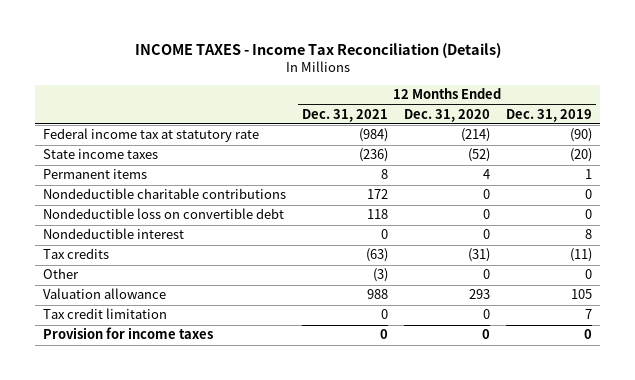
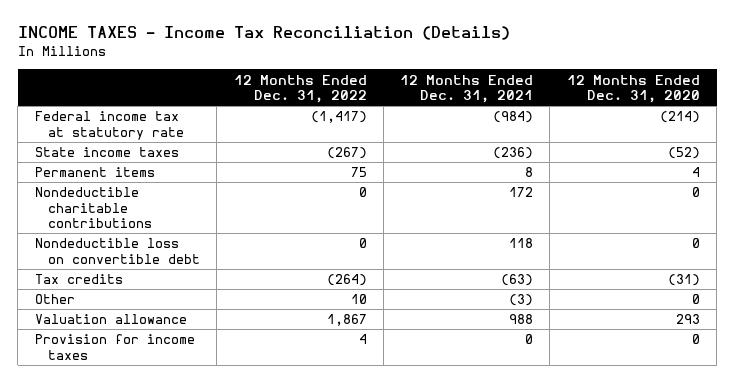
[506,108,593,122] Dec. 31, 2019 -> none
none -> [233,74,367,104] 12 Months Ended Dec. 31, 2022
[43,228,185,240] Nondeductible interest -> none
[43,308,168,320] Tax credit limitation -> none

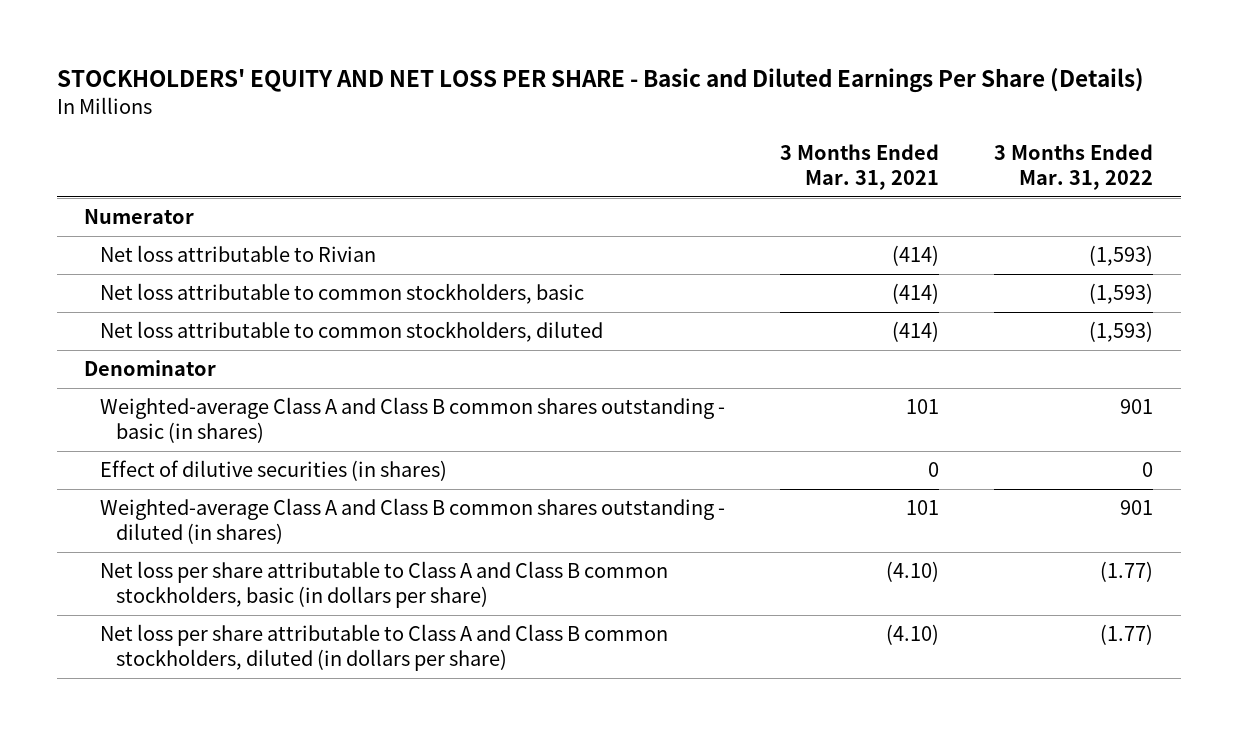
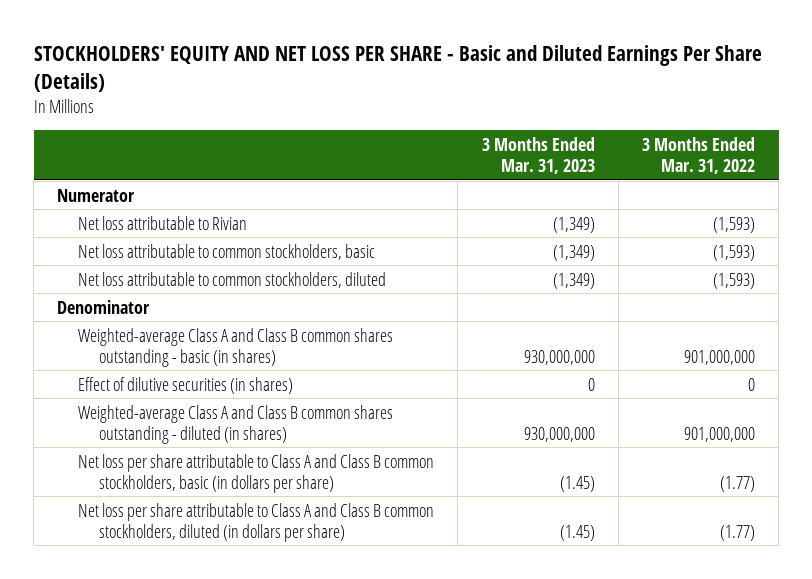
[780,144,940,190] 3 Months Ended Mar. 31, 2021 -> none
none -> [481,136,595,174] 3 Months Ended Mar. 31, 2023
[1120,399,1154,415] 901 -> [683,349,755,365] 901,000,000
[1120,500,1154,516] 901 -> [683,426,755,442] 901,000,000

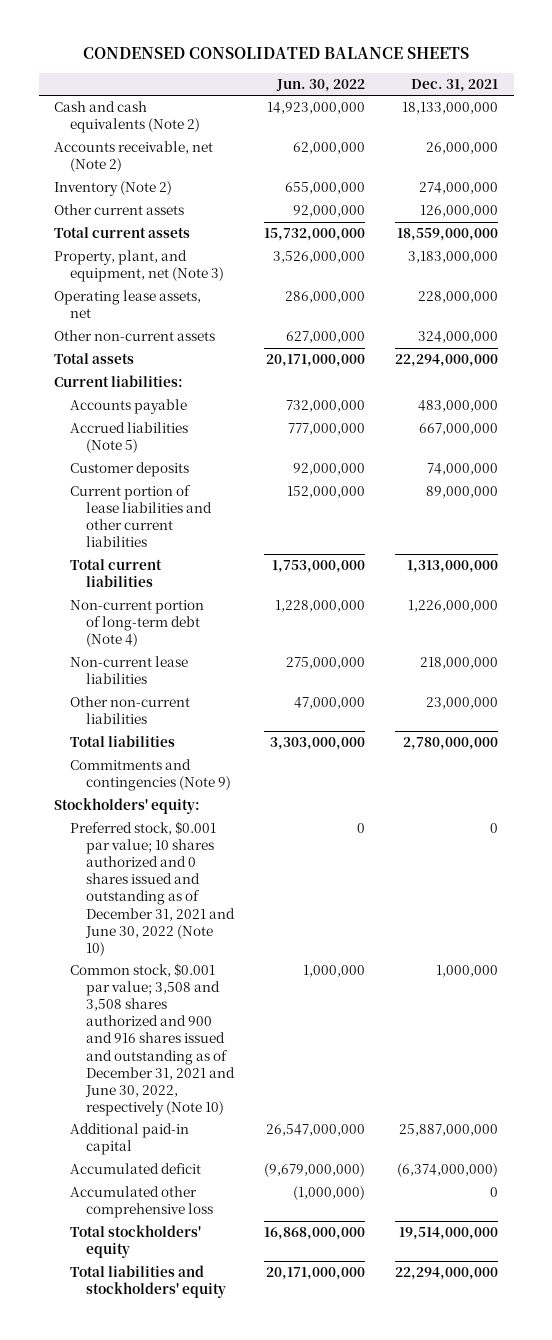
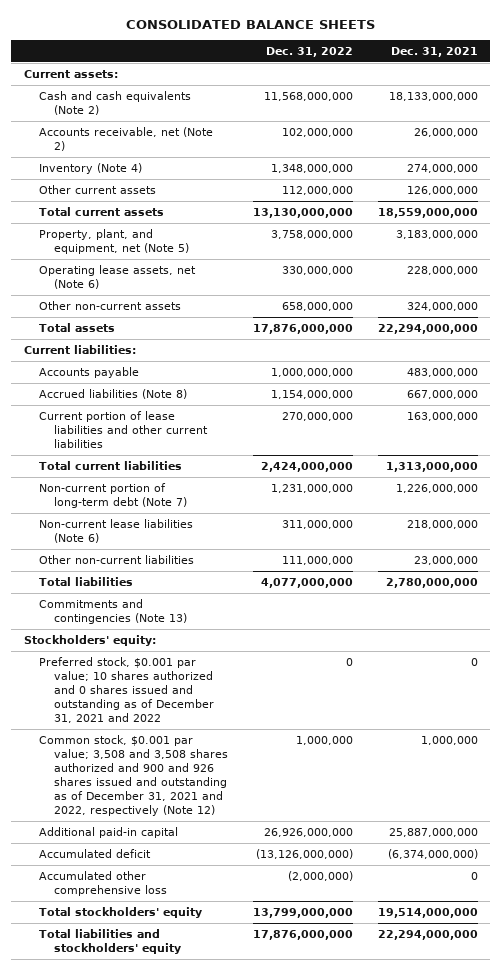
[83,47,470,60] CONDENSED CONSOLIDATED BALANCE SHEETS -> [125,19,375,29] CONSOLIDATED BALANCE SHEETS
[276,78,366,92] Jun. 30, 2022 -> none
none -> [265,46,353,57] Dec. 31, 2022
none -> [23,70,118,79] Current assets:
[53,181,172,197] Inventory (Note 2) -> [38,163,142,175] Inventory (Note 4)
[53,250,224,283] Property, plant, and equipment, net (Note 3) -> [38,229,189,254] Property, plant, and equipment, net (Note 5)
[53,290,201,319] Operating lease assets, net -> [38,265,196,289] Operating lease assets, net (Note 6)
[69,462,189,478] Customer deposits -> none
[69,422,188,454] Accrued liabilities (Note 5) -> [38,389,187,400] Accrued liabilities (Note 8)
[426,486,499,499] 89,000,000 -> [406,412,478,422] 163,000,000
[69,600,204,648] Non-current portion of long-term debt (Note 4) -> [38,483,187,508] Non-current portion of long-term debt (Note 7)
[69,656,188,685] Non-current lease liabilities -> [38,519,193,543] Non-current lease liabilities (Note 6)
[69,759,231,792] Commitments and contingencies (Note 9) -> [38,599,187,624] Commitments and contingencies (Note 13)
[69,821,235,956] Preferred stock, $0.001 par value; 10 shares authorized and 0 shares issued and outstanding as of December 31, 2021 and June 30, 2022 (Note 10) -> [38,657,214,723] Preferred stock, $0.001 par value; 10 shares authorized and 0 shares issued and outstanding as of December 31, 2021 and 2022
[69,963,235,1116] Common stock, $0.001 par value; 3,508 and 3,508 shares authorized and 900 and 916 shares issued and outstanding as of December 31, 2021 and June 30, 2022, respectively (Note 10) -> [38,735,228,816] Common stock, $0.001 par value; 3,508 and 3,508 shares authorized and 900 and 926 shares issued and outstanding as of December 31, 2021 and 2022, respectively (Note 12)

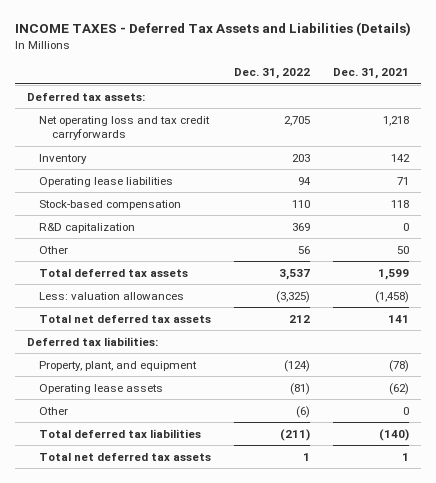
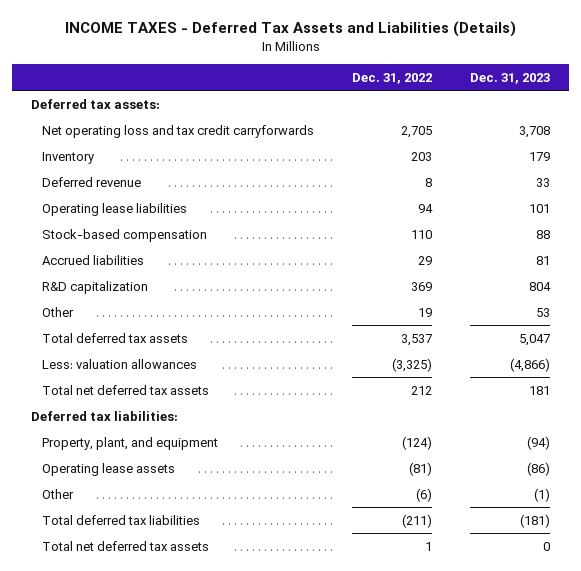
[333,68,410,80] Dec. 31, 2021 -> none
none -> [469,72,550,84] Dec. 31, 2023
none -> [41,176,141,187] Deferred revenue
none -> [41,254,144,265] Accrued liabilities
[298,245,311,254] 56 -> [417,307,432,317] 19

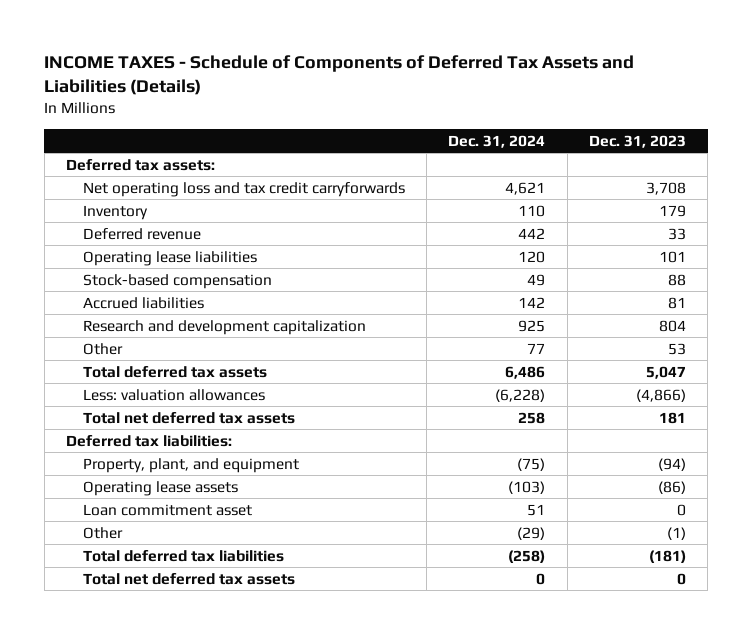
[64,20,516,37] INCOME TAXES - Deferred Tax Assets and Liabilities (Details) -> [44,55,635,96] INCOME TAXES - Schedule of Components of Deferred Tax Assets and Liabilities (Details)
[351,72,432,84] Dec. 31, 2022 -> none
none -> [448,134,546,148] Dec. 31, 2024
[41,280,148,294] R&D capitalization -> [82,319,366,335] Research and development capitalization
none -> [82,503,252,516] Loan commitment asset

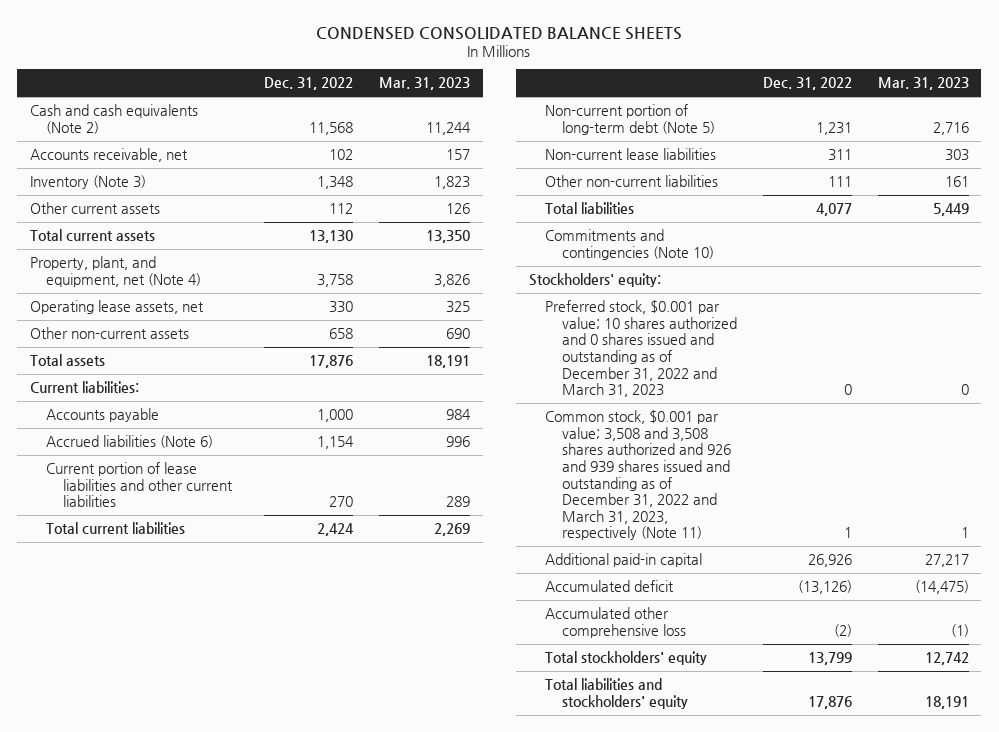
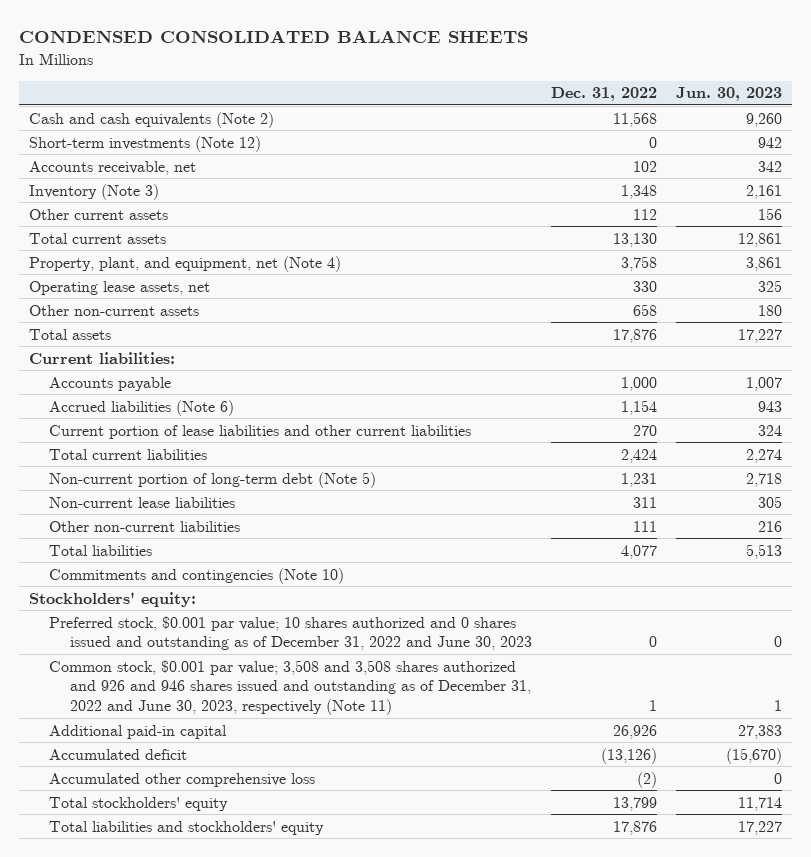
[378,77,470,91] Mar. 31, 2023 -> none
none -> [676,87,783,102] Jun. 30, 2023
none -> [28,135,261,152] Short-term investments (Note 12)
[545,300,737,398] Preferred stock, $0.001 par value; 10 shares authorized and 0 shares issued and outstanding as of December 31, 2022 and March 31, 2023 -> [49,615,532,651] Preferred stock, $0.001 par value; 10 shares authorized and 0 shares issued and outstanding as of December 31, 2022 and June 30, 2023
[545,410,731,541] Common stock, $0.001 par value; 3,508 and 3,508 shares authorized and 926 and 939 shares issued and outstanding as of December 31, 2022 and March 31, 2023, respectively (Note 11) -> [49,659,531,716] Common stock, $0.001 par value; 3,508 and 3,508 shares authorized and 926 and 946 shares issued and outstanding as of December 31, 2022 and June 30, 2023, respectively (Note 11)

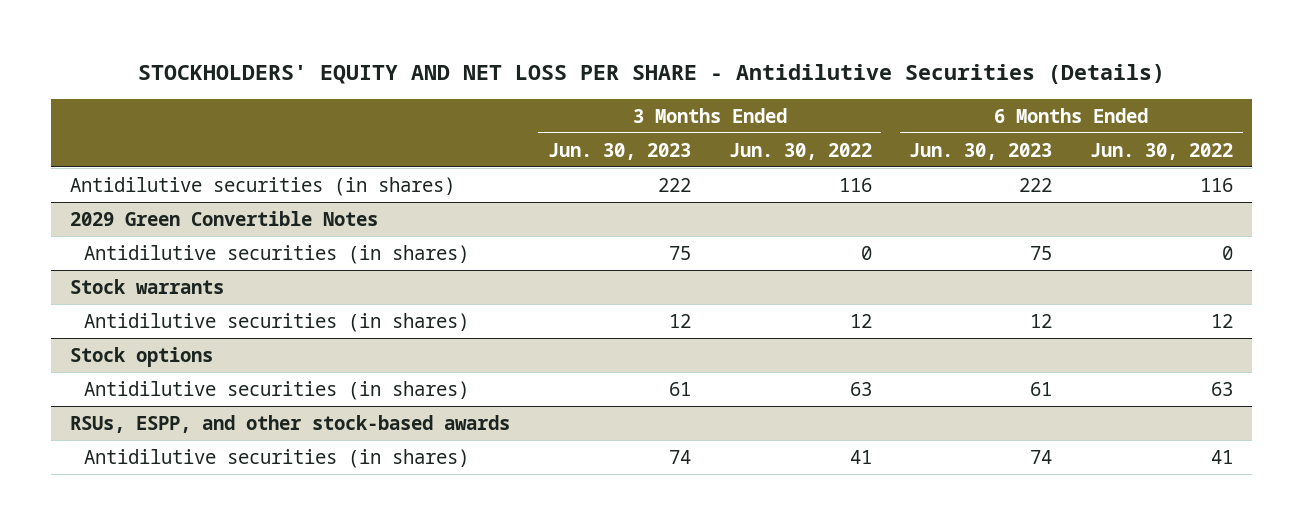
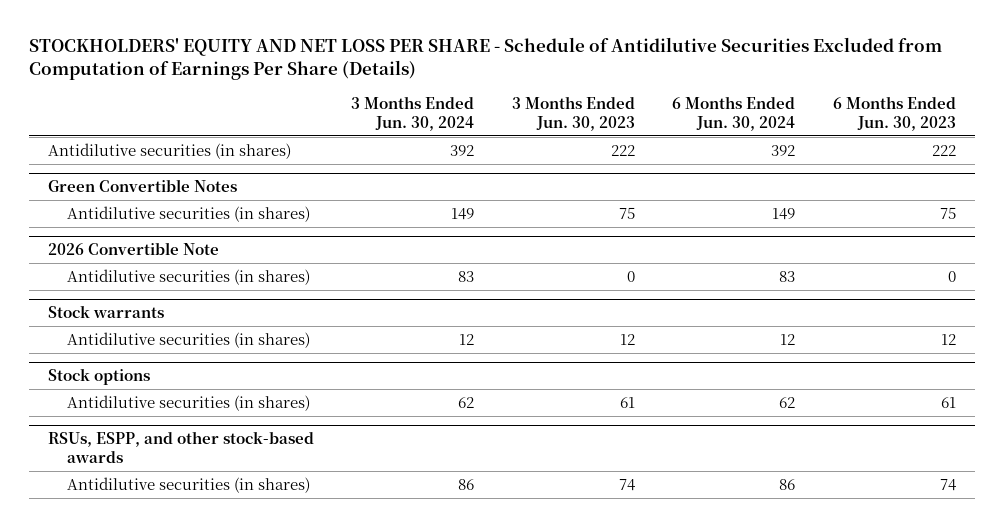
[137,64,1165,85] STOCKHOLDERS' EQUITY AND NET LOSS PER SHARE - Antidilutive Securities (Details) -> [29,37,943,81] STOCKHOLDERS' EQUITY AND NET LOSS PER SHARE - Schedule of Antidilutive Securities Excluded from Computation of Earnings Per Share (Details)
[728,142,872,160] Jun. 30, 2022 -> none
[1090,142,1234,160] Jun. 30, 2022 -> none
none -> [351,96,475,131] 3 Months Ended Jun. 30, 2024
none -> [672,96,796,131] 6 Months Ended Jun. 30, 2024
[69,210,378,226] 2029 Green Convertible Notes -> [47,179,237,193] Green Convertible Notes
none -> [47,242,219,256] 2026 Convertible Note
none -> [67,269,311,286] Antidilutive securities (in shares)

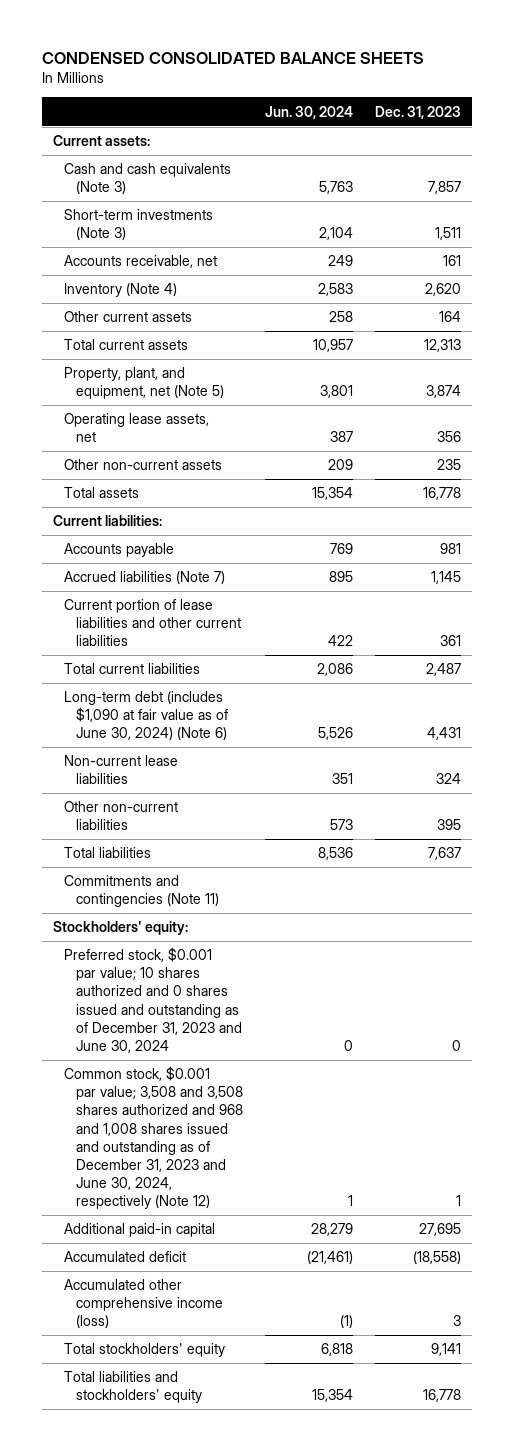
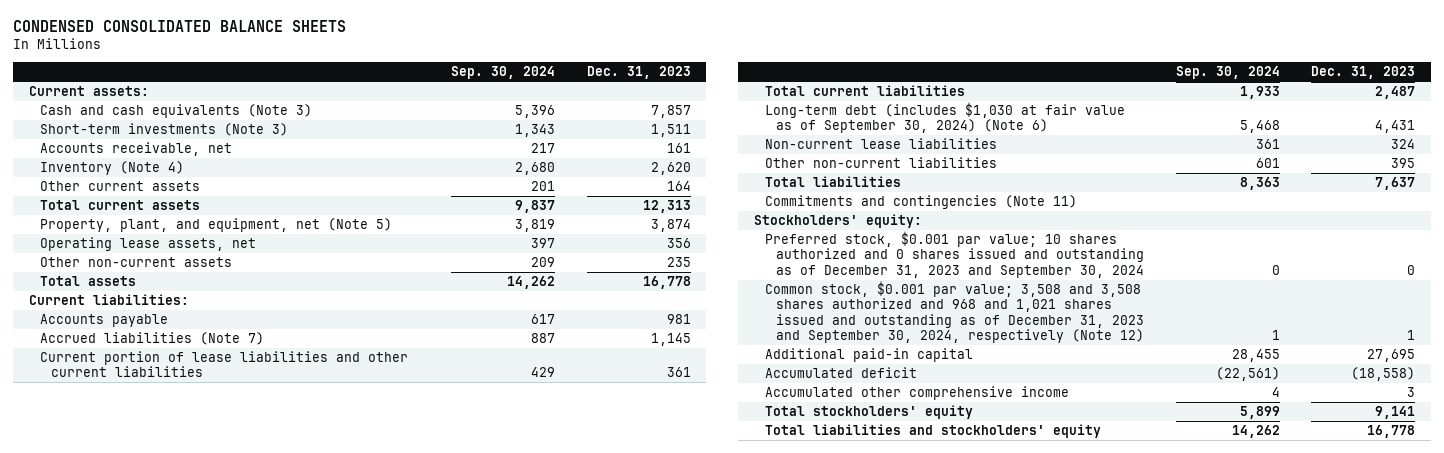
[264,105,353,119] Jun. 30, 2024 -> none
none -> [450,66,555,80] Sep. 30, 2024
[64,691,228,741] Long-term debt (includes $1,090 at fair value as of June 30, 2024) (Note 6) -> [764,102,1125,134] Long-term debt (includes $1,030 at fair value as of September 30, 2024) (Note 6)
[64,947,242,1053] Preferred stock, $0.001 par value; 10 shares authorized and 0 shares issued and outstanding as of December 31, 2023 and June 30, 2024 -> [764,231,1144,278] Preferred stock, $0.001 par value; 10 shares authorized and 0 shares issued and outstanding as of December 31, 2023 and September 30, 2024
[64,1066,243,1209] Common stock, $0.001 par value; 3,508 and 3,508 shares authorized and 968 and 1,008 shares issued and outstanding as of December 31, 2023 and June 30, 2024, respectively (Note 12) -> [764,281,1144,344] Common stock, $0.001 par value; 3,508 and 3,508 shares authorized and 968 and 1,021 shares issued and outstanding as of December 31, 2023 and September 30, 2024, respectively (Note 12)
[64,1279,223,1329] Accumulated other comprehensive income (loss) -> [764,386,1069,401] Accumulated other comprehensive income

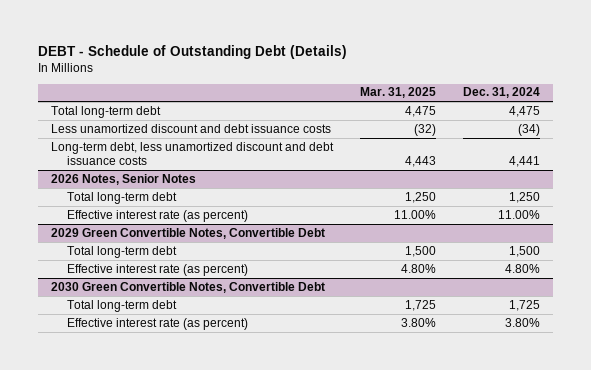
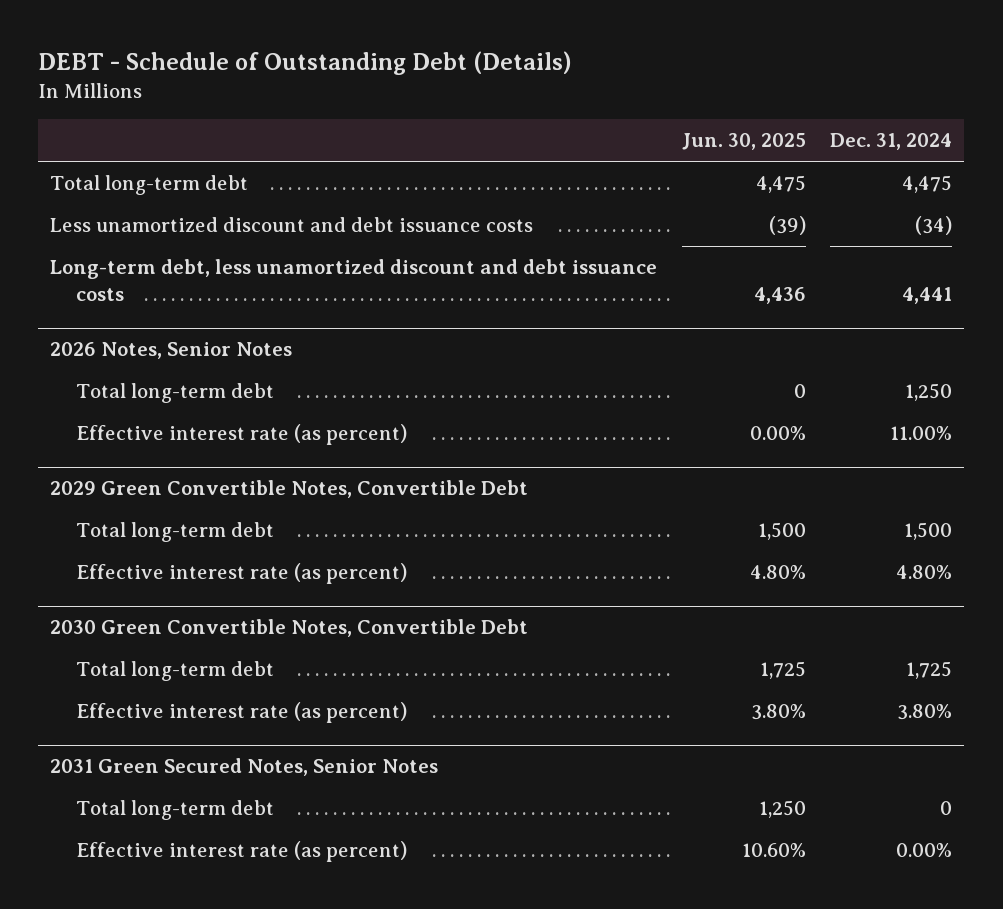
[359,87,436,99] Mar. 31, 2025 -> none
none -> [681,133,806,151] Jun. 30, 2025
none -> [50,758,439,777] 2031 Green Secured Notes, Senior Notes
none -> [76,800,275,821] Total long-term debt
none -> [76,841,408,863] Effective interest rate (as percent)

